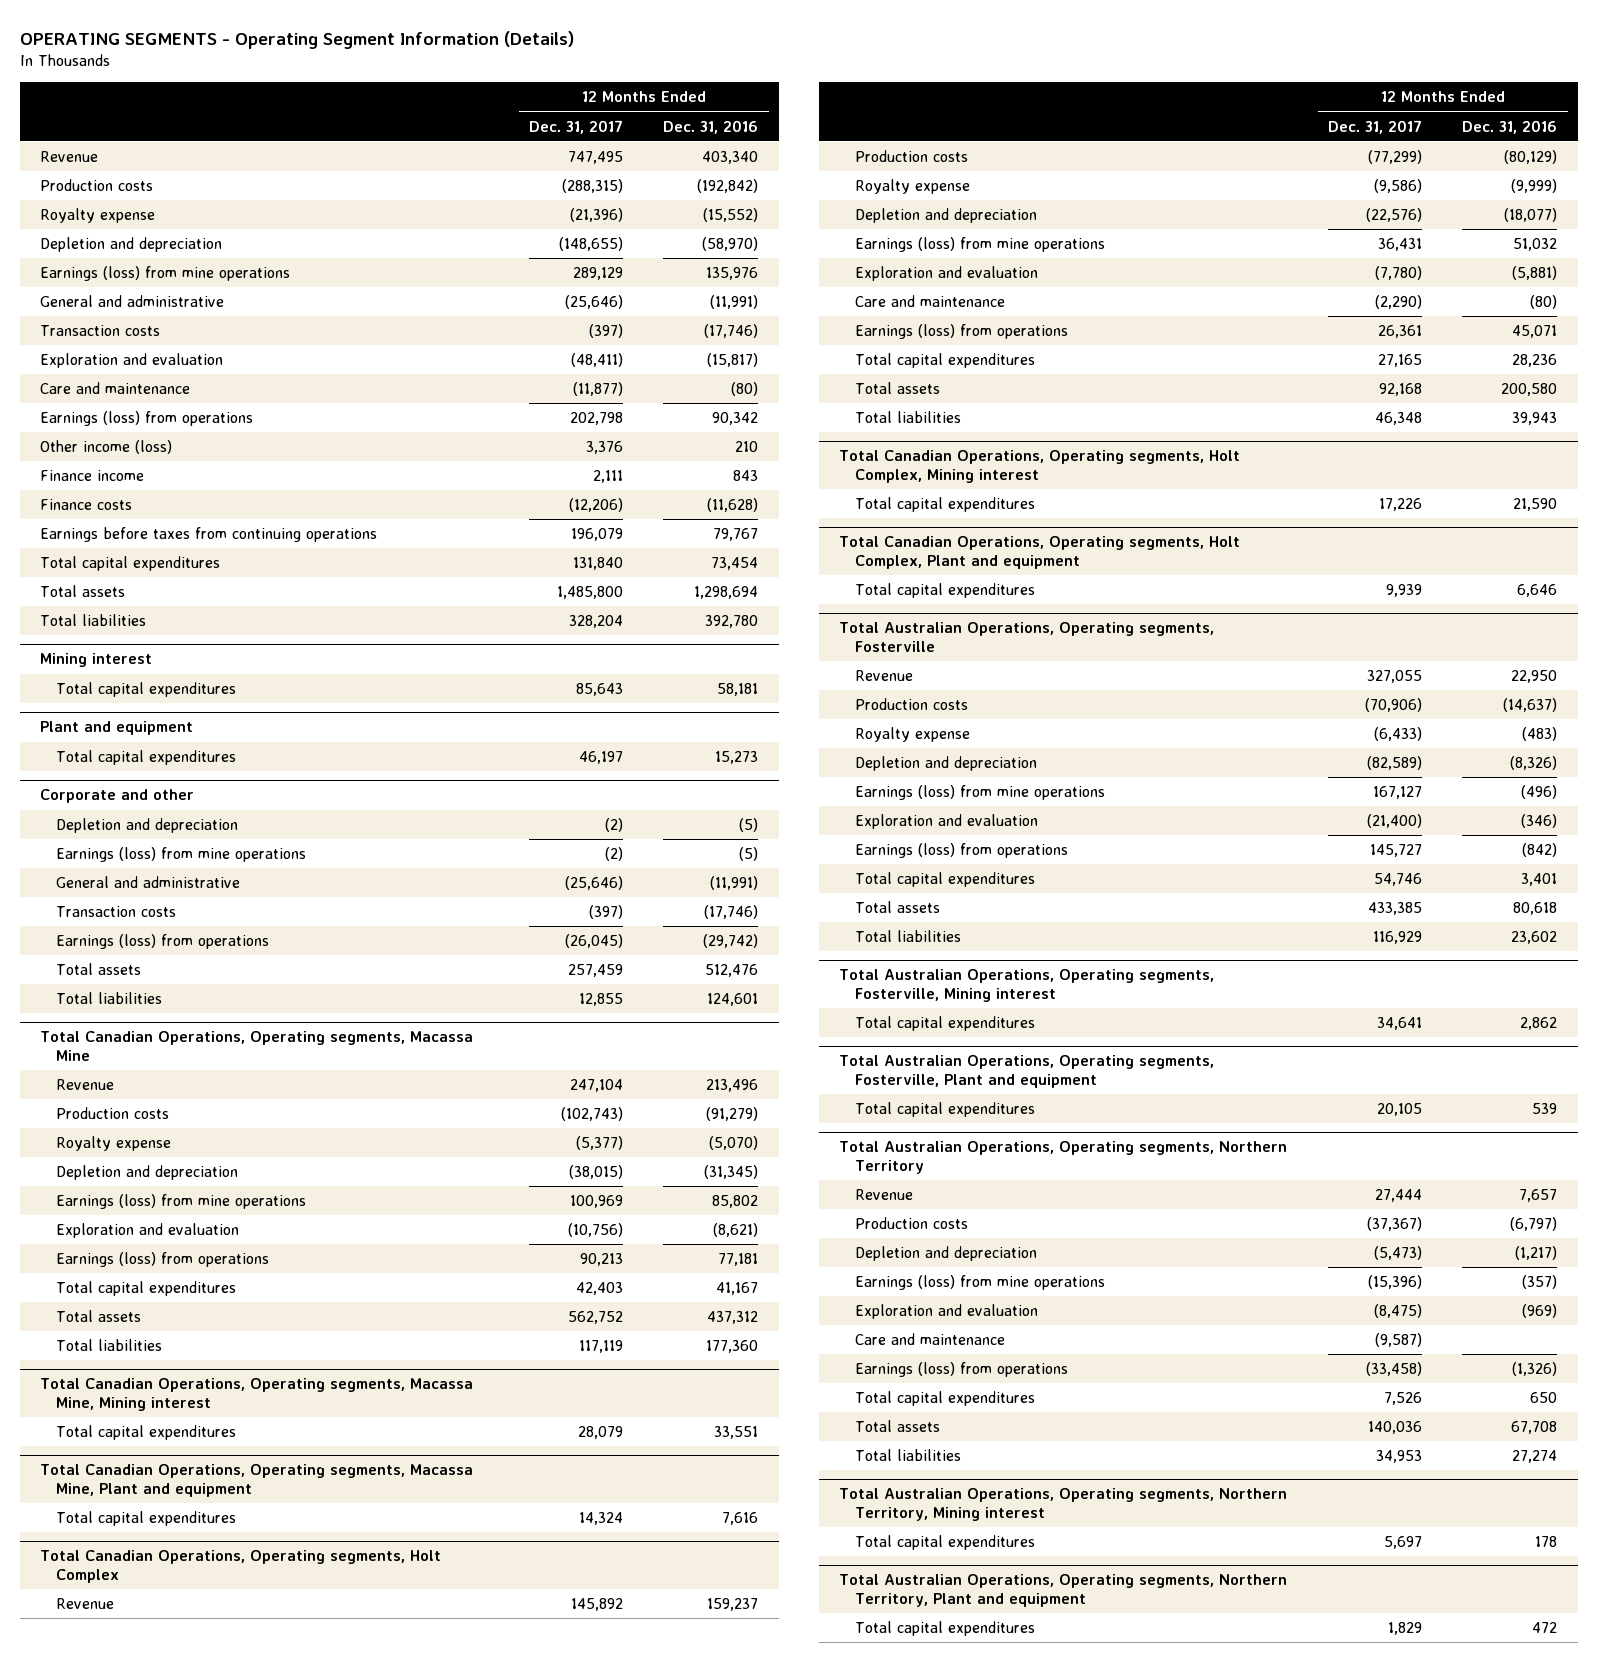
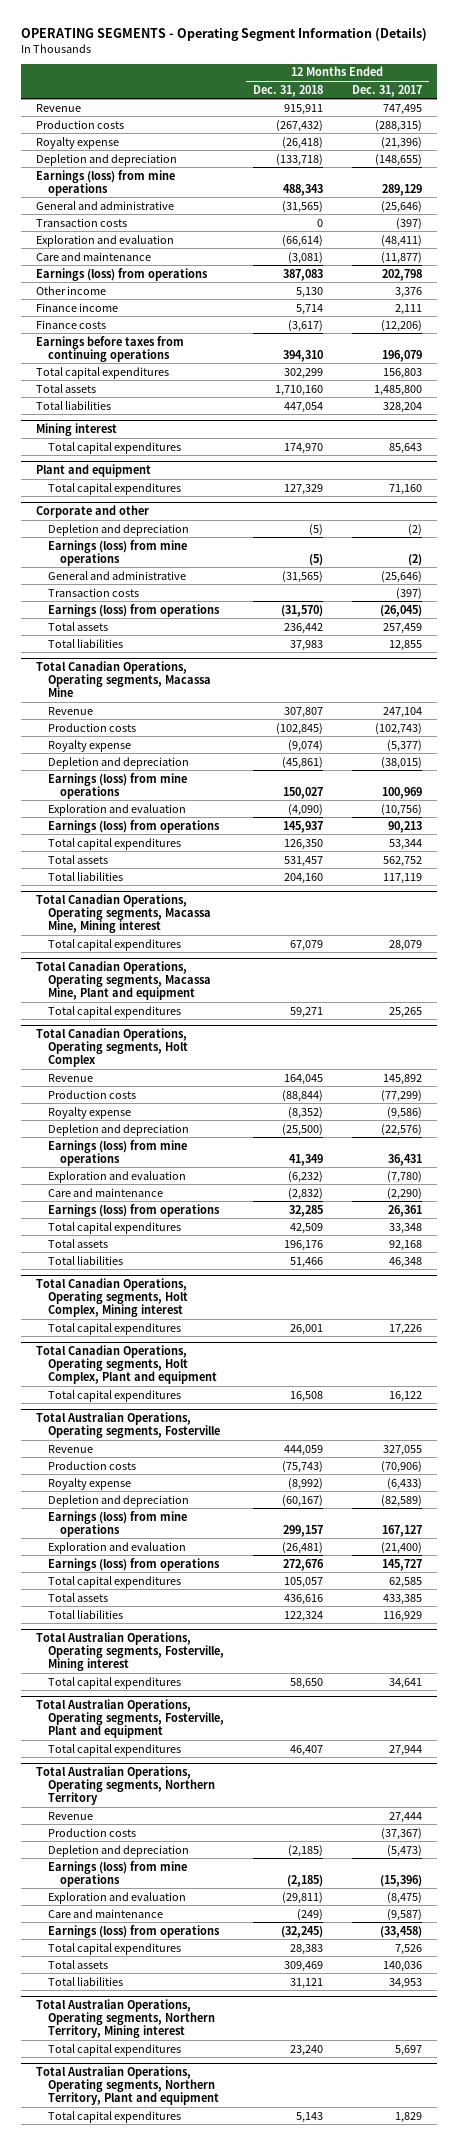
[663,119,759,134] Dec. 31, 2016 -> none
none -> [252,84,323,97] Dec. 31, 2018
[40,440,173,455] Other income (loss) -> [35,285,106,295] Other income
[572,557,623,571] 131,840 -> [383,367,423,379] 156,803
[578,751,623,765] 46,197 -> [389,483,423,495] 71,160
[575,1282,623,1296] 42,403 -> [389,838,423,850] 53,344
[578,1512,623,1526] 14,324 -> [389,1006,423,1018] 25,265
[1377,354,1422,368] 27,165 -> [389,1222,423,1234] 33,348
[1385,584,1422,598] 9,939 -> [389,1390,423,1402] 16,122
[1373,873,1422,887] 54,746 -> [389,1576,423,1588] 62,585
[1376,1103,1422,1117] 20,105 -> [389,1744,423,1756] 27,944

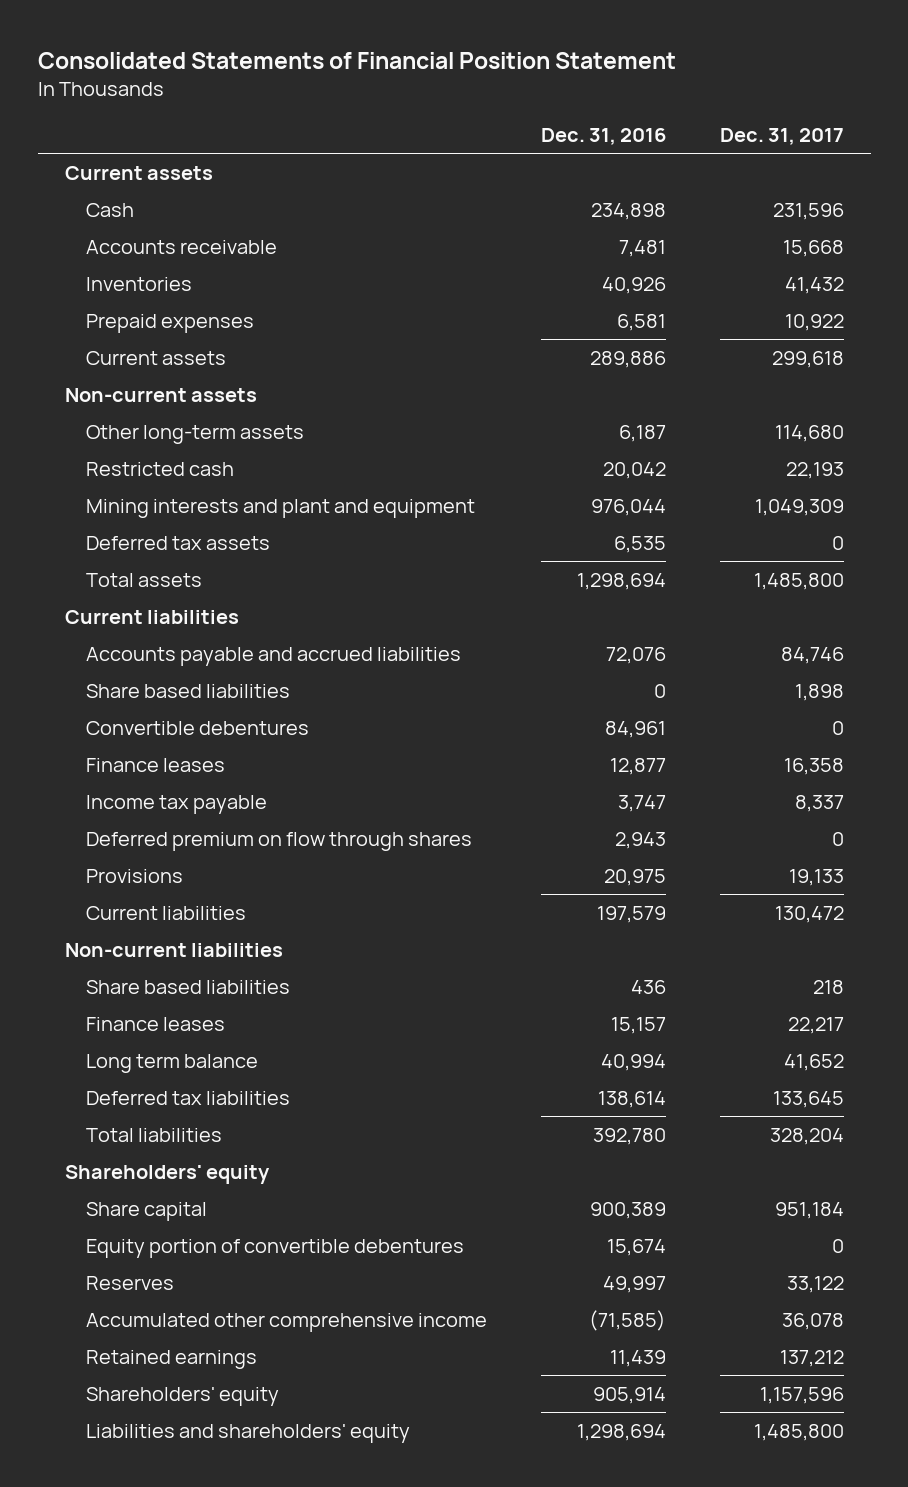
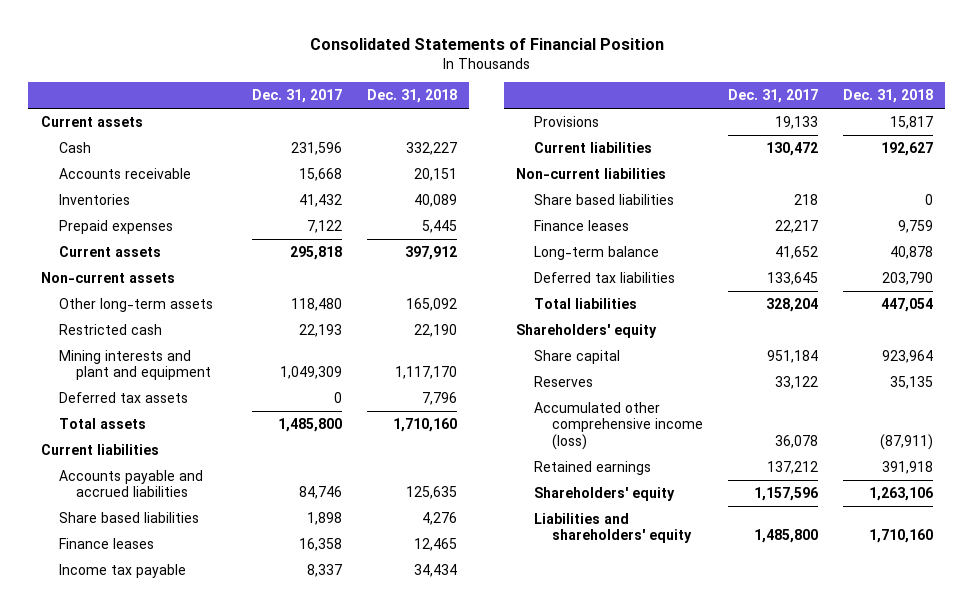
[37,51,676,69] Consolidated Statements of Financial Position Statement -> [309,37,664,50] Consolidated Statements of Financial Position
[540,127,666,145] Dec. 31, 2016 -> none
none -> [366,89,457,104] Dec. 31, 2018
[784,313,844,331] 10,922 -> [307,219,343,233] 7,122
[771,350,844,368] 299,618 -> [290,245,343,260] 295,818
[774,424,844,442] 114,680 -> [291,297,343,311] 118,480
[85,720,309,735] Convertible debentures -> none
[85,831,472,851] Deferred premium on flow through shares -> none
[85,1053,258,1073] Long term balance -> [534,245,660,260] Long-term balance
[85,1238,464,1258] Equity portion of convertible debentures -> none
[85,1312,487,1332] Accumulated other comprehensive income -> [534,401,704,451] Accumulated other comprehensive income (loss)

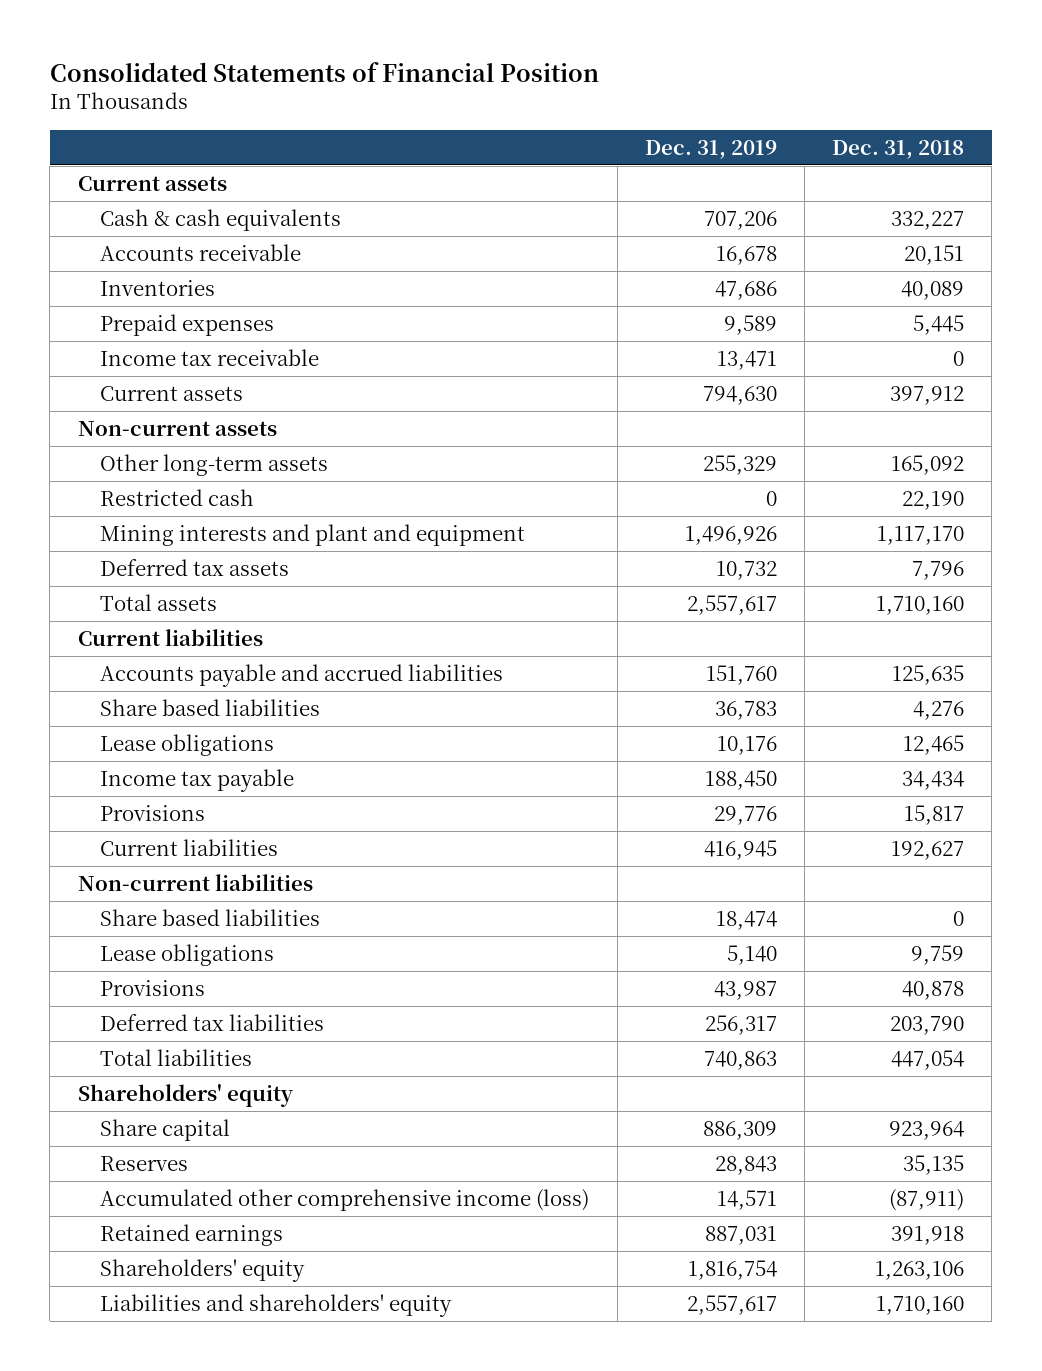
[252,89,343,104] Dec. 31, 2017 -> none
none -> [644,139,777,159] Dec. 31, 2019
[58,141,91,153] Cash -> [100,209,342,232] Cash & cash equivalents
none -> [100,349,320,367] Income tax receivable
[58,537,154,549] Finance leases -> [100,734,275,757] Lease obligations
[534,219,630,231] Finance leases -> [100,944,275,967] Lease obligations
[534,245,660,260] Long-term balance -> [100,980,206,997] Provisions

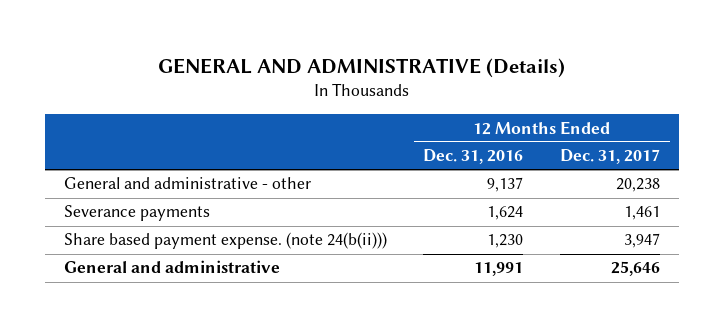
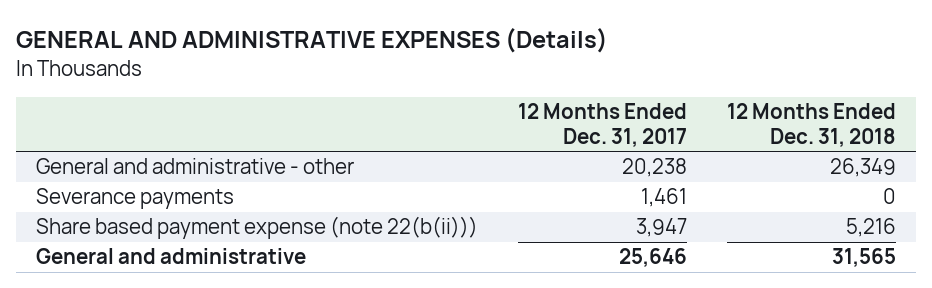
[157,57,565,78] GENERAL AND ADMINISTRATIVE (Details) -> [16,28,609,54] GENERAL AND ADMINISTRATIVE EXPENSES (Details)
[423,149,524,165] Dec. 31, 2016 -> none
none -> [727,102,897,147] 12 Months Ended Dec. 31, 2018
[63,232,387,250] Share based payment expense. (note 24(b(ii))) -> [36,216,479,240] Share based payment expense (note 22(b(ii)))

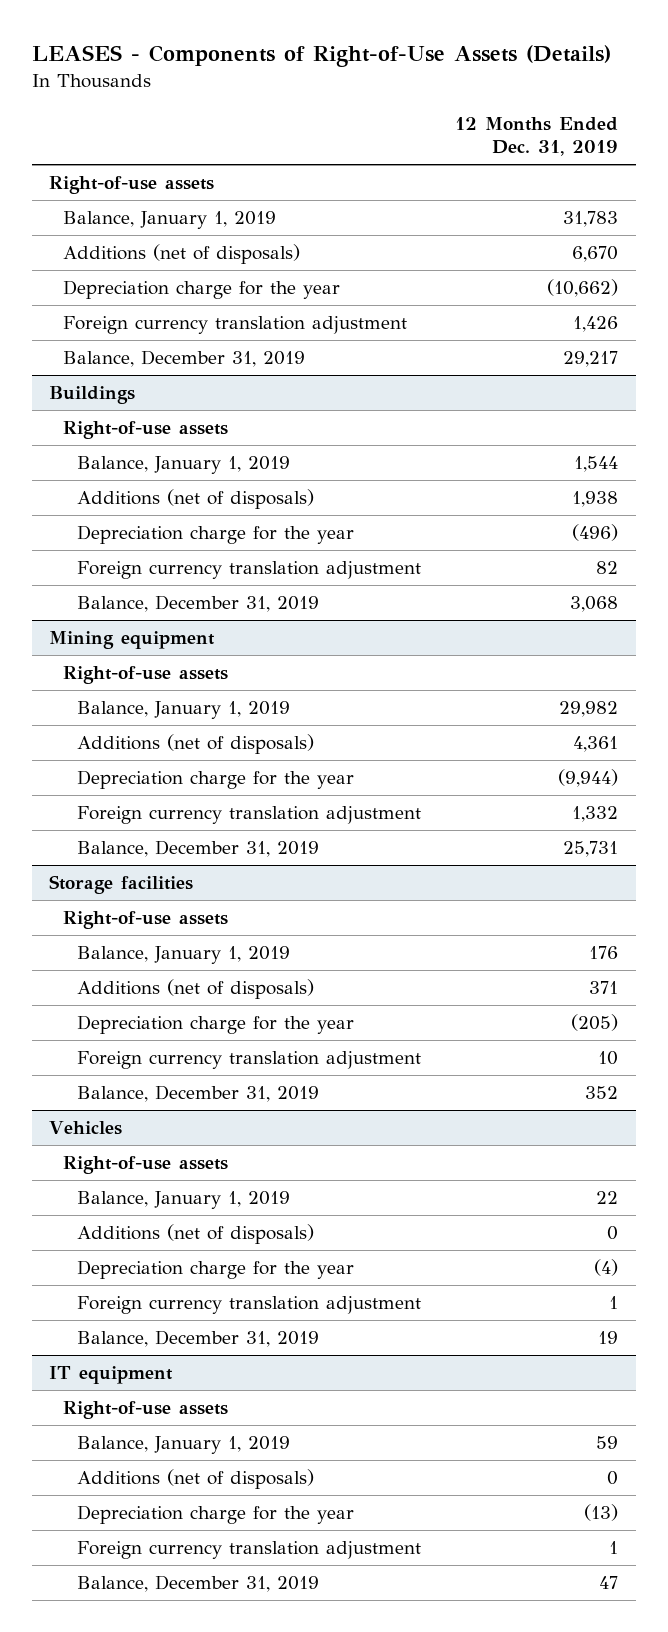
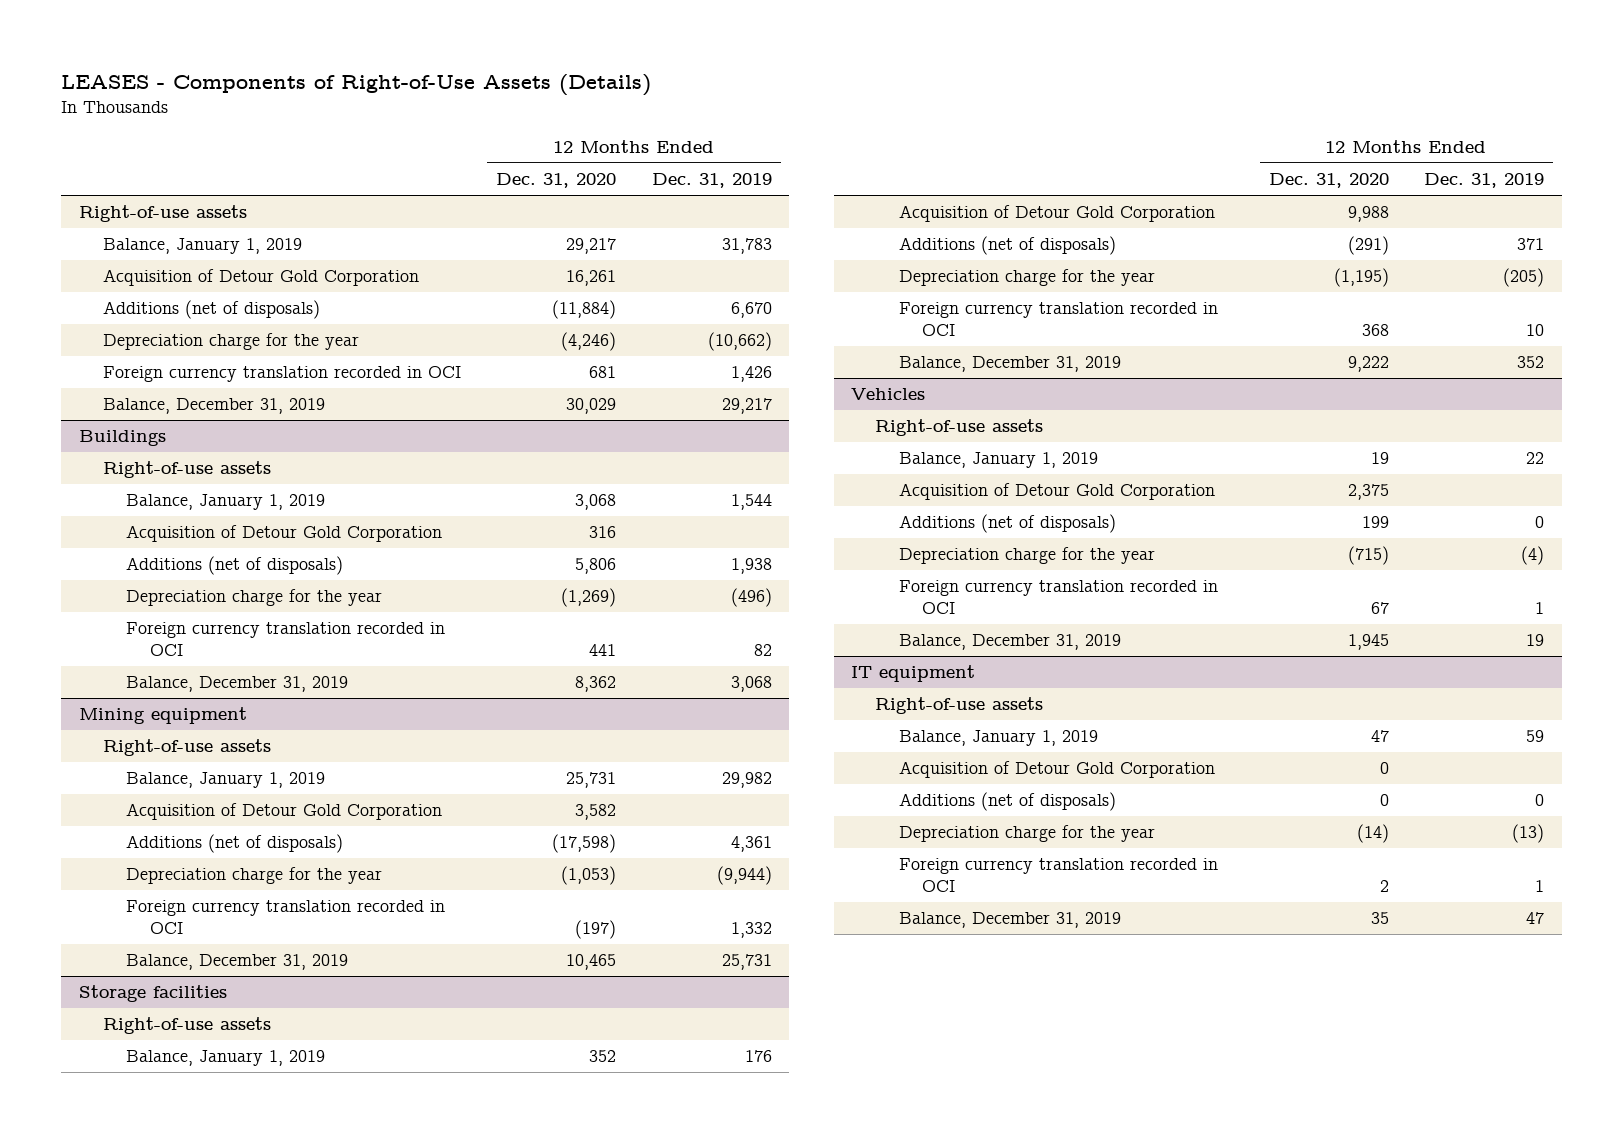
none -> [496,173,617,189] Dec. 31, 2020
none -> [102,269,419,287] Acquisition of Detour Gold Corporation
[62,315,407,334] Foreign currency translation adjustment -> [102,366,461,383] Foreign currency translation recorded in OCI
none -> [126,525,443,543] Acquisition of Detour Gold Corporation
[76,560,421,579] Foreign currency translation adjustment -> [126,622,446,656] Foreign currency translation recorded in OCI
none -> [126,803,443,821] Acquisition of Detour Gold Corporation
[76,805,421,824] Foreign currency translation adjustment -> [126,900,446,934] Foreign currency translation recorded in OCI
none -> [898,205,1215,223] Acquisition of Detour Gold Corporation
[76,1050,421,1069] Foreign currency translation adjustment -> [898,302,1218,336] Foreign currency translation recorded in OCI
none -> [898,483,1215,501] Acquisition of Detour Gold Corporation
[76,1295,421,1314] Foreign currency translation adjustment -> [898,580,1218,614] Foreign currency translation recorded in OCI
none -> [898,761,1215,779] Acquisition of Detour Gold Corporation
[76,1540,421,1559] Foreign currency translation adjustment -> [898,858,1218,892] Foreign currency translation recorded in OCI

